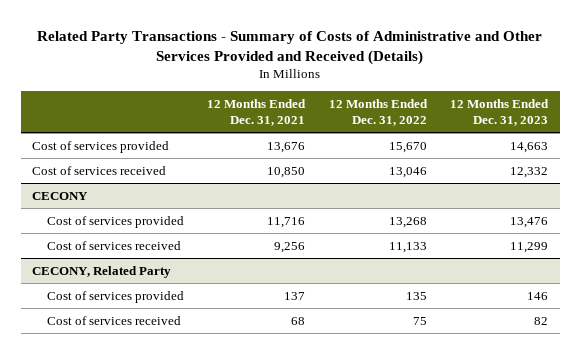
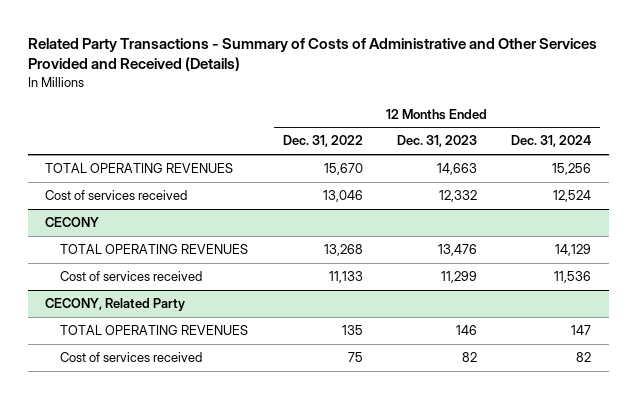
[207,98,307,127] 12 Months Ended Dec. 31, 2021 -> none
none -> [511,135,592,148] Dec. 31, 2024
[32,140,170,153] Cost of services provided -> [45,163,234,174] TOTAL OPERATING REVENUES
[46,215,184,228] Cost of services provided -> [60,244,249,255] TOTAL OPERATING REVENUES
[46,290,184,303] Cost of services provided -> [60,325,249,336] TOTAL OPERATING REVENUES

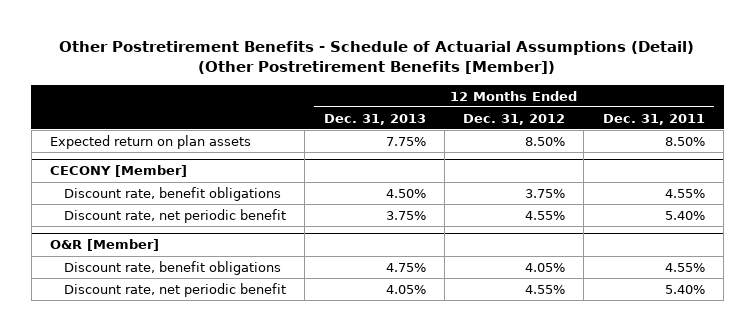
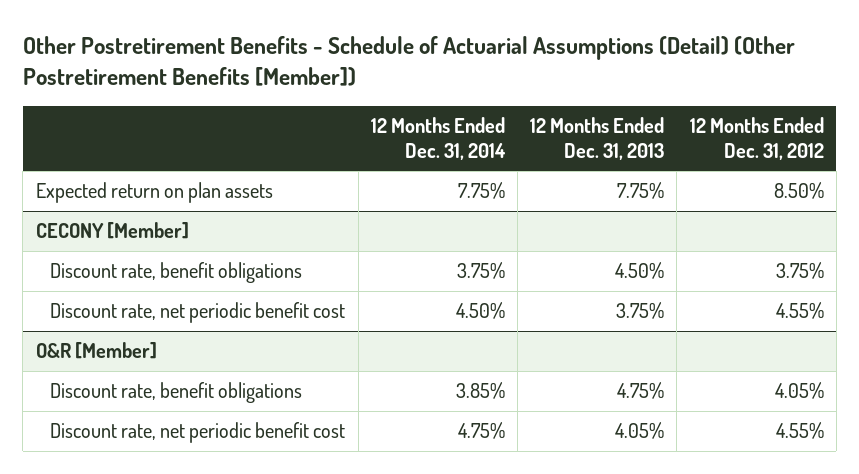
[602,113,705,125] Dec. 31, 2011 -> none
none -> [370,116,506,160] 12 Months Ended Dec. 31, 2014
[63,208,286,223] Discount rate, net periodic benefit -> [50,302,346,324] Discount rate, net periodic benefit cost
[63,282,286,297] Discount rate, net periodic benefit -> [50,422,346,444] Discount rate, net periodic benefit cost

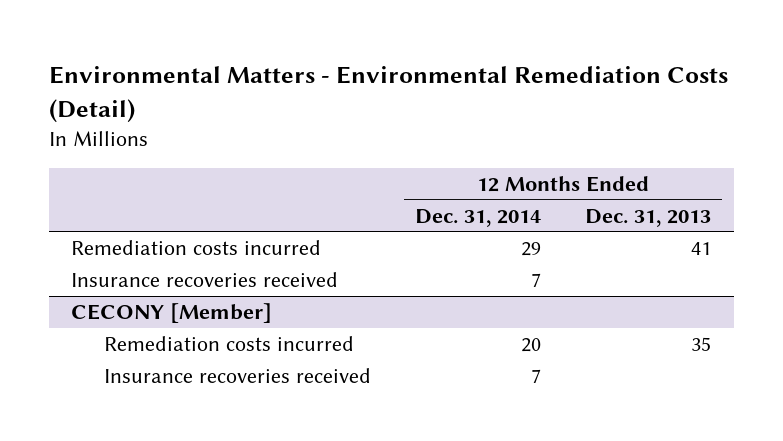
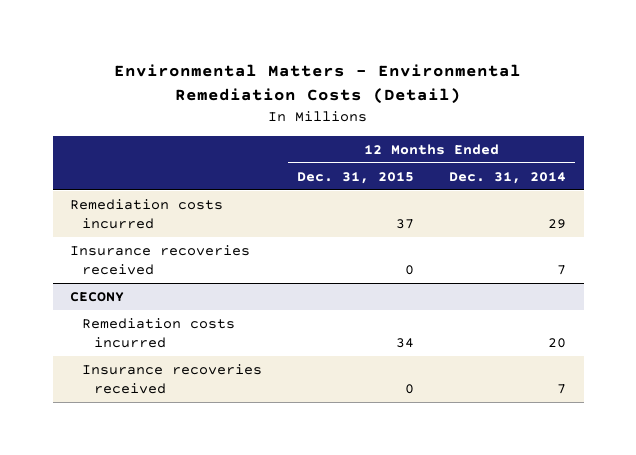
[585,208,712,227] Dec. 31, 2013 -> none
none -> [297,171,415,184] Dec. 31, 2015
[71,302,273,323] CECONY [Member] -> [70,292,125,303] CECONY

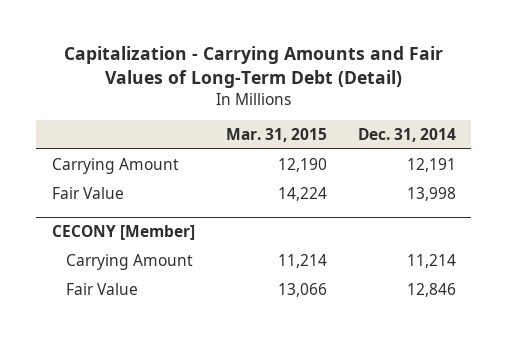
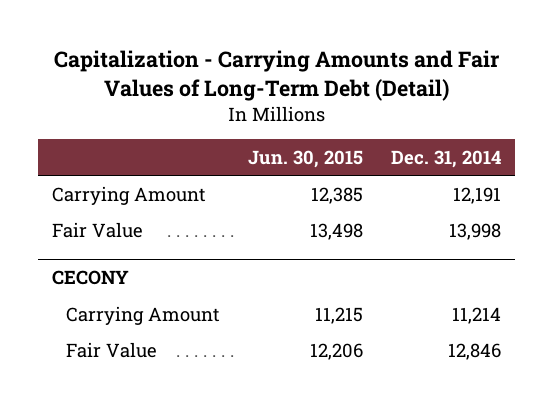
[225,127,327,142] Mar. 31, 2015 -> none
none -> [247,150,363,169] Jun. 30, 2015
[51,225,195,241] CECONY [Member] -> [52,270,130,286] CECONY

